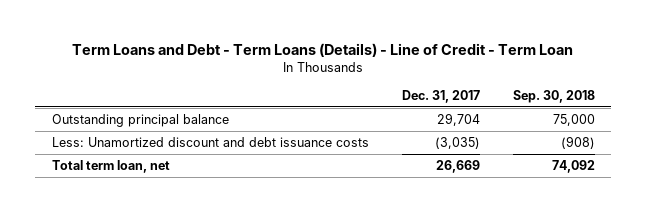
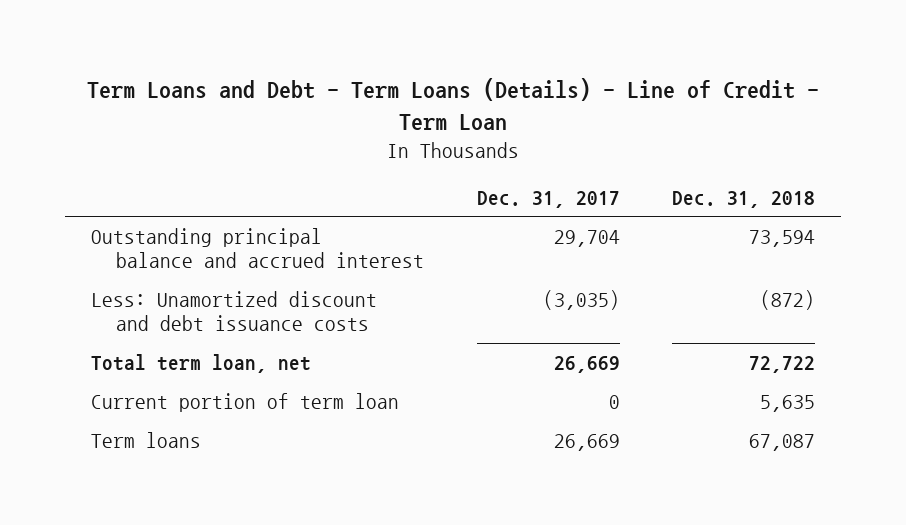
[512,90,595,104] Sep. 30, 2018 -> none
none -> [672,190,816,208] Dec. 31, 2018
[51,113,229,127] Outstanding principal balance -> [91,227,424,268] Outstanding principal balance and accrued interest
none -> [91,392,400,412] Current portion of term loan
none -> [91,431,202,448] Term loans

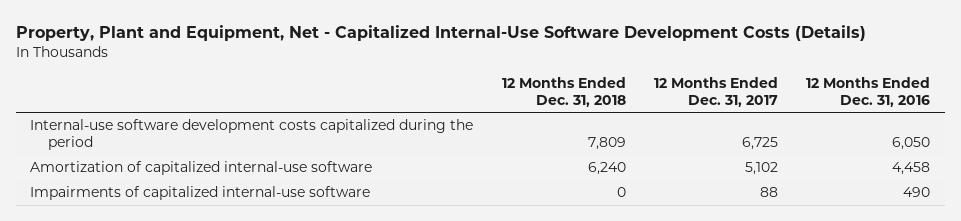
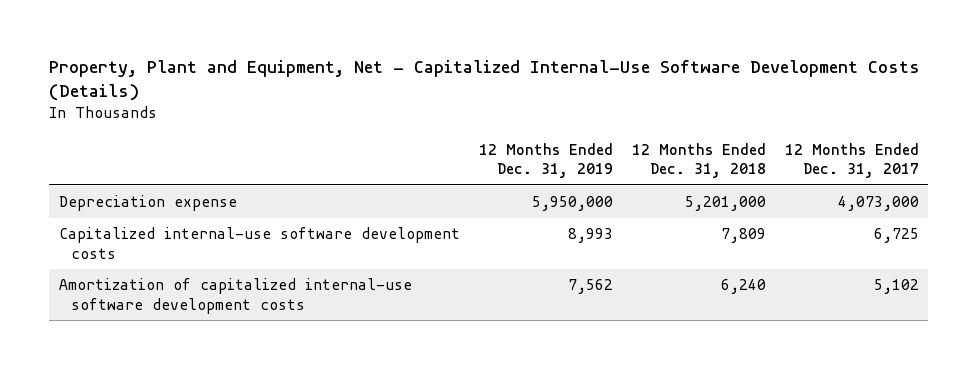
[806,77,931,107] 12 Months Ended Dec. 31, 2016 -> none
none -> [478,143,613,179] 12 Months Ended Dec. 31, 2019
[30,186,371,201] Impairments of capitalized internal-use software -> none
none -> [58,195,237,212] Depreciation expense
[30,119,474,150] Internal-use software development costs capitalized during the period -> [58,227,460,259] Capitalized internal-use software development costs
[30,161,373,176] Amortization of capitalized internal-use software -> [58,278,412,314] Amortization of capitalized internal-use software development costs

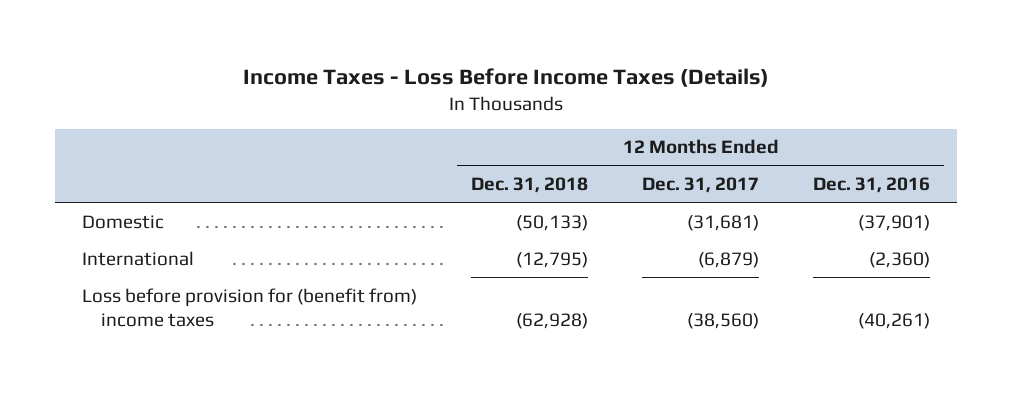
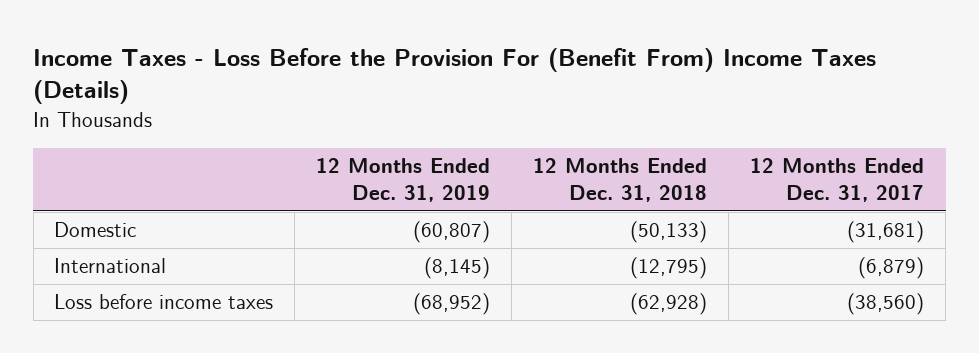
[243,68,770,88] Income Taxes - Loss Before Income Taxes (Details) -> [33,47,877,105] Income Taxes - Loss Before the Provision For (Benefit From) Income Taxes (Details)
[813,176,931,193] Dec. 31, 2016 -> none
none -> [316,158,491,203] 12 Months Ended Dec. 31, 2019
[81,287,417,327] Loss before provision for (benefit from) income taxes -> [54,294,274,310] Loss before income taxes

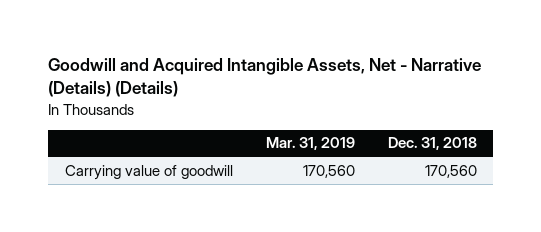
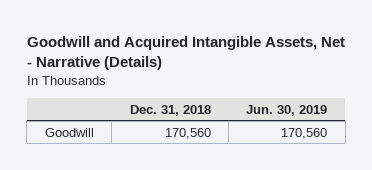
[47,58,481,98] Goodwill and Acquired Intangible Assets, Net - Narrative (Details) (Details) -> [26,36,345,71] Goodwill and Acquired Intangible Assets, Net - Narrative (Details)
[265,137,355,151] Mar. 31, 2019 -> none
none -> [246,104,328,116] Jun. 30, 2019
[64,164,233,180] Carrying value of goodwill -> [44,127,94,137] Goodwill

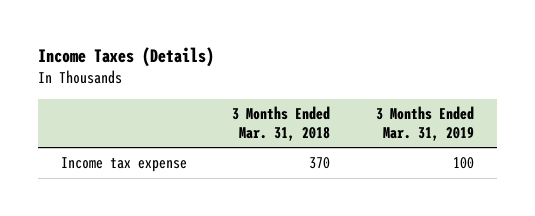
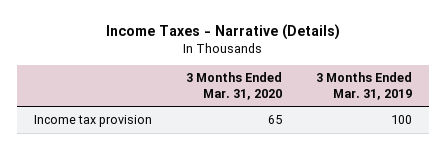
[37,47,214,68] Income Taxes (Details) -> [105,23,340,40] Income Taxes - Narrative (Details)
[232,106,331,141] 3 Months Ended Mar. 31, 2018 -> none
none -> [185,72,282,101] 3 Months Ended Mar. 31, 2020
[60,157,187,173] Income tax expense -> [33,115,152,128] Income tax provision

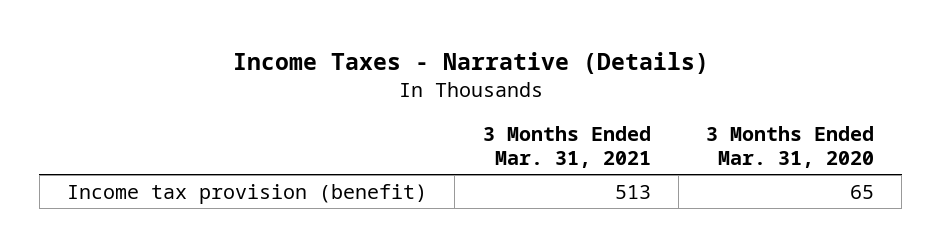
[315,72,412,101] 3 Months Ended Mar. 31, 2019 -> none
none -> [482,125,651,168] 3 Months Ended Mar. 31, 2021
[33,115,152,128] Income tax provision -> [67,183,428,204] Income tax provision (benefit)

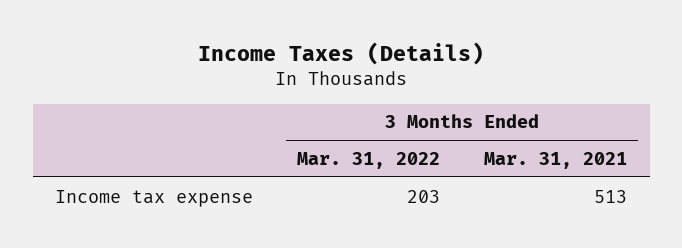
[232,52,709,75] Income Taxes - Narrative (Details) -> [198,41,485,65] Income Taxes (Details)
[706,125,875,168] 3 Months Ended Mar. 31, 2020 -> none
none -> [297,151,441,169] Mar. 31, 2022
[67,183,428,204] Income tax provision (benefit) -> [54,189,253,207] Income tax expense

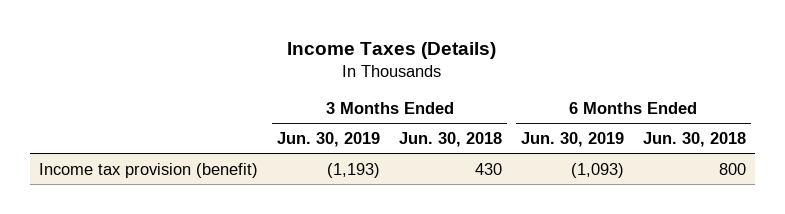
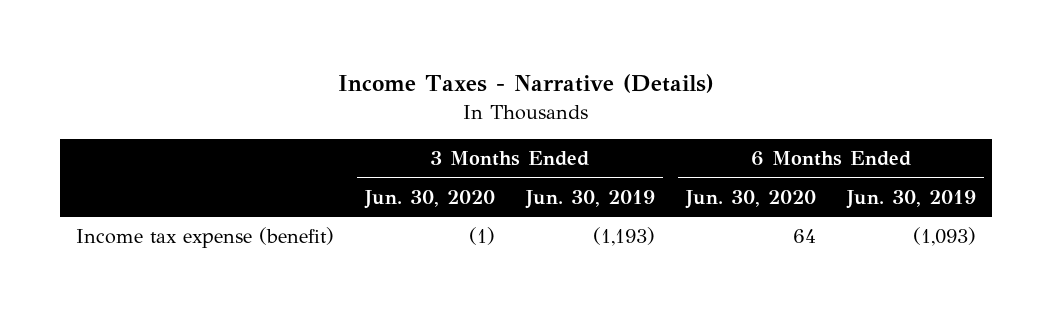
[287,41,497,59] Income Taxes (Details) -> [337,74,714,94] Income Taxes - Narrative (Details)
[398,131,502,147] Jun. 30, 2018 -> none
[642,131,746,147] Jun. 30, 2018 -> none
none -> [363,189,495,209] Jun. 30, 2020
none -> [685,189,817,209] Jun. 30, 2020
[39,162,259,178] Income tax provision (benefit) -> [75,227,334,249] Income tax expense (benefit)

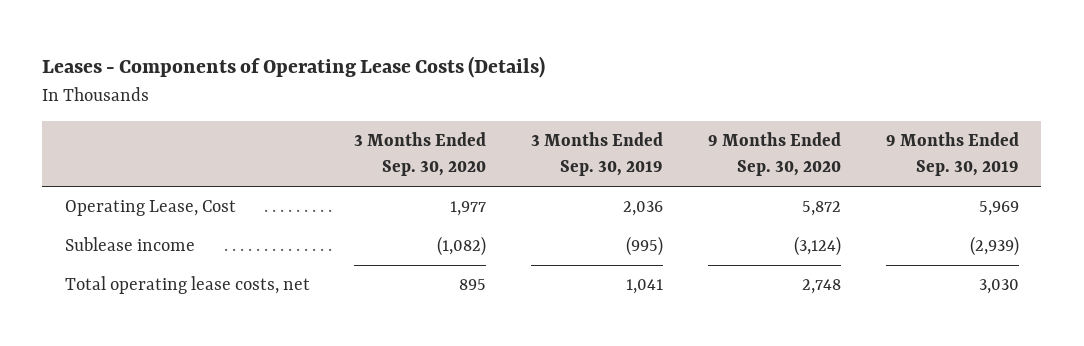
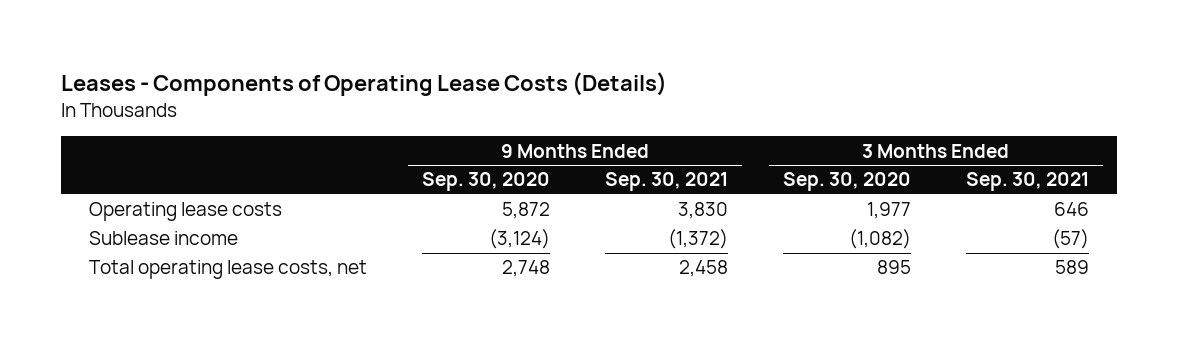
[531,132,664,177] 3 Months Ended Sep. 30, 2019 -> none
[885,132,1019,177] 9 Months Ended Sep. 30, 2019 -> none
none -> [605,172,729,192] Sep. 30, 2021
none -> [966,172,1090,192] Sep. 30, 2021
[64,200,236,217] Operating Lease, Cost -> [88,202,282,222] Operating lease costs

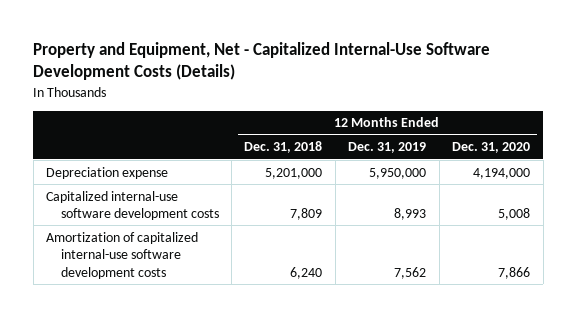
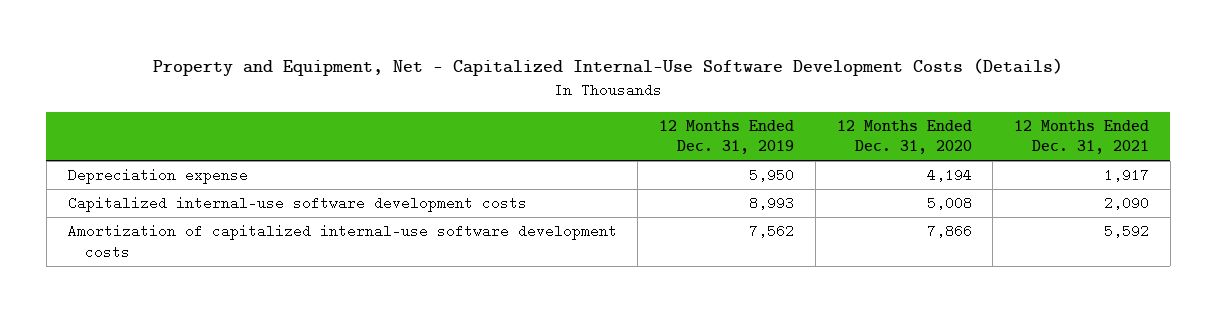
[244,141,323,154] Dec. 31, 2018 -> none
none -> [1014,119,1150,155] 12 Months Ended Dec. 31, 2021
[369,167,427,179] 5,950,000 -> [749,168,795,183] 5,950
[473,167,531,179] 4,194,000 -> [926,168,972,183] 4,194

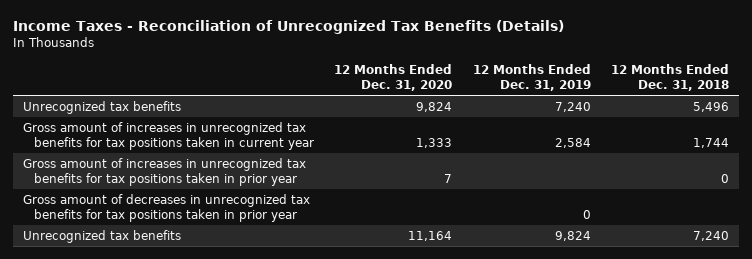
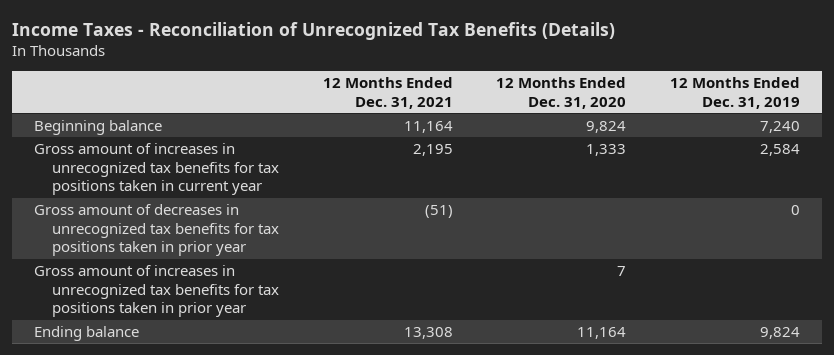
[610,63,729,92] 12 Months Ended Dec. 31, 2018 -> none
none -> [322,77,453,109] 12 Months Ended Dec. 31, 2021
[22,100,181,114] Unrecognized tax benefits -> [34,119,163,135] Beginning balance
[22,157,306,187] Gross amount of increases in unrecognized tax benefits for tax positions taken in prior year -> [34,264,280,318] Gross amount of increases in unrecognized tax benefits for tax positions taken in prior year
[22,229,181,243] Unrecognized tax benefits -> [34,325,140,341] Ending balance

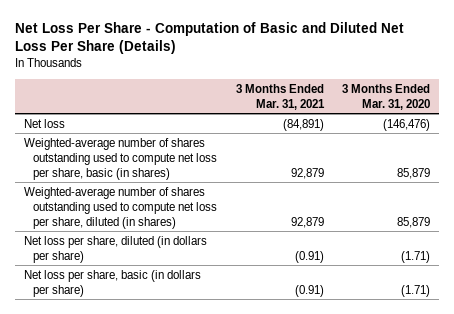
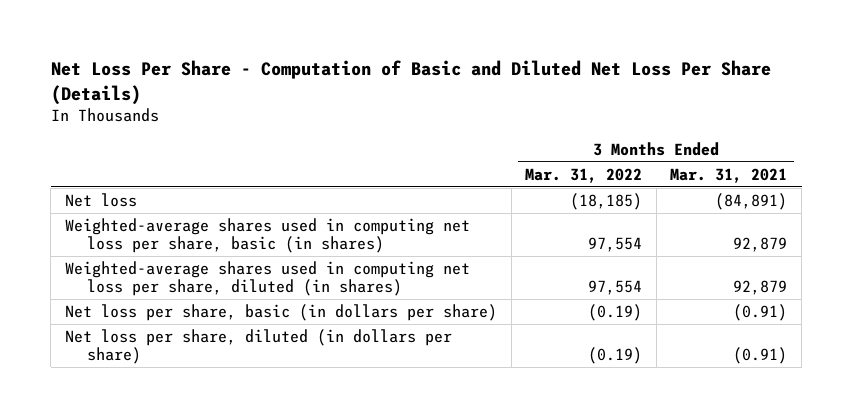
[342,83,431,110] 3 Months Ended Mar. 31, 2020 -> none
none -> [525,167,643,183] Mar. 31, 2022
[24,137,218,180] Weighted-average number of shares outstanding used to compute net loss per share, basic (in shares) -> [64,217,470,254] Weighted-average shares used in computing net loss per share, basic (in shares)
[24,186,218,229] Weighted-average number of shares outstanding used to compute net loss per share, diluted (in shares) -> [64,260,470,297] Weighted-average shares used in computing net loss per share, diluted (in shares)
[24,235,208,263] Net loss per share, diluted (in dollars per share) -> [64,328,452,365] Net loss per share, diluted (in dollars per share)

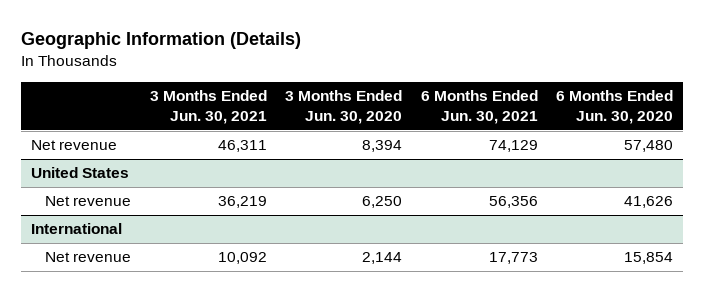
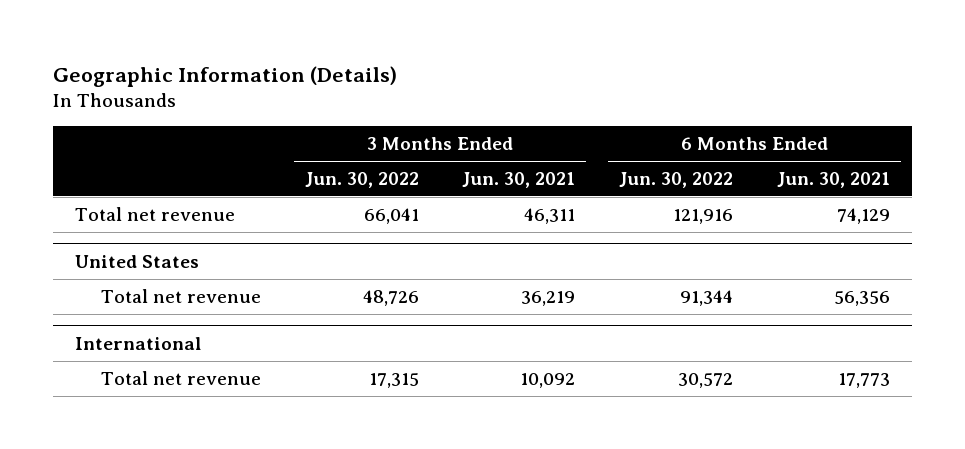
[285,90,403,124] 3 Months Ended Jun. 30, 2020 -> none
[556,90,674,124] 6 Months Ended Jun. 30, 2020 -> none
none -> [304,171,419,188] Jun. 30, 2022
none -> [619,171,734,188] Jun. 30, 2022
[30,140,117,151] Net revenue -> [74,206,235,221] Total net revenue
[45,196,132,207] Net revenue -> [100,288,261,303] Total net revenue
[45,252,132,263] Net revenue -> [100,370,261,385] Total net revenue

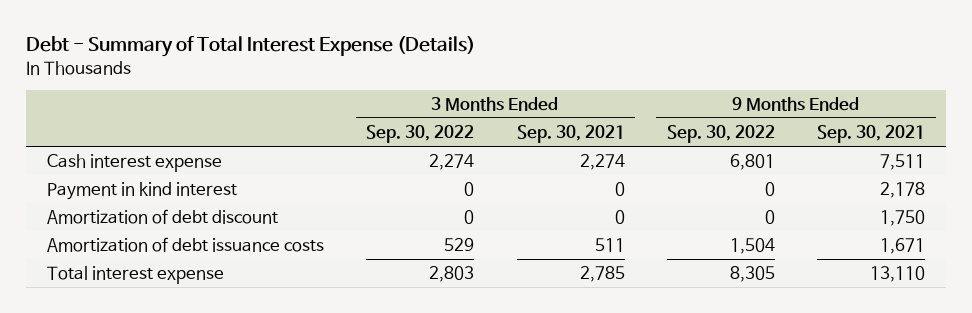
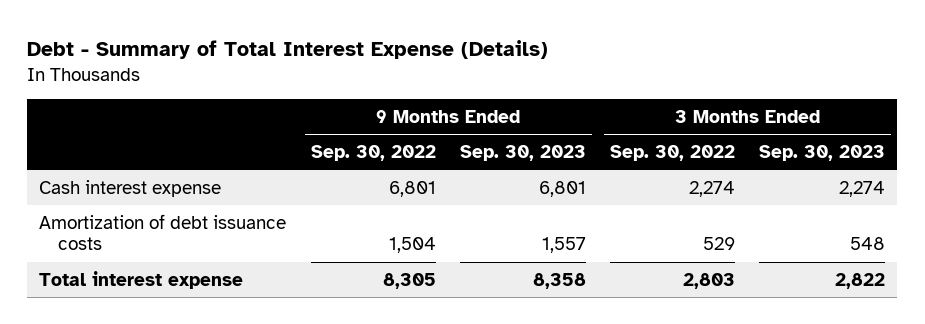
[516,124,625,143] Sep. 30, 2021 -> none
[816,124,925,143] Sep. 30, 2021 -> none
none -> [459,145,586,162] Sep. 30, 2023
none -> [759,145,886,162] Sep. 30, 2023
[47,181,238,200] Payment in kind interest -> none
[47,208,279,224] Amortization of debt discount -> none

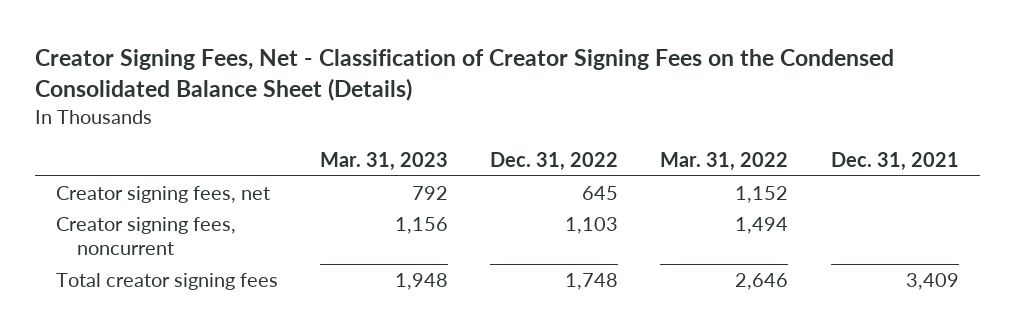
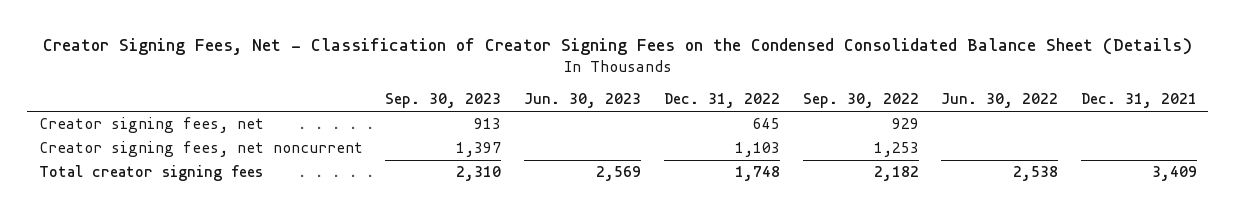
[320,152,449,172] Mar. 31, 2023 -> none
[660,152,789,172] Mar. 31, 2022 -> none
none -> [385,93,502,109] Sep. 30, 2023
none -> [524,93,642,109] Jun. 30, 2023
none -> [802,93,919,109] Sep. 30, 2022
none -> [941,93,1059,109] Jun. 30, 2022
[56,216,237,256] Creator signing fees, noncurrent -> [38,141,363,158] Creator signing fees, net noncurrent

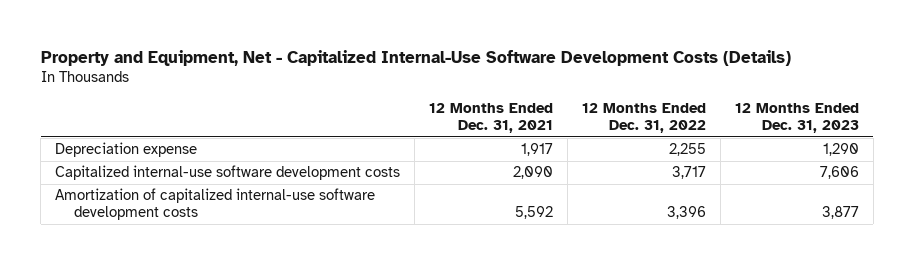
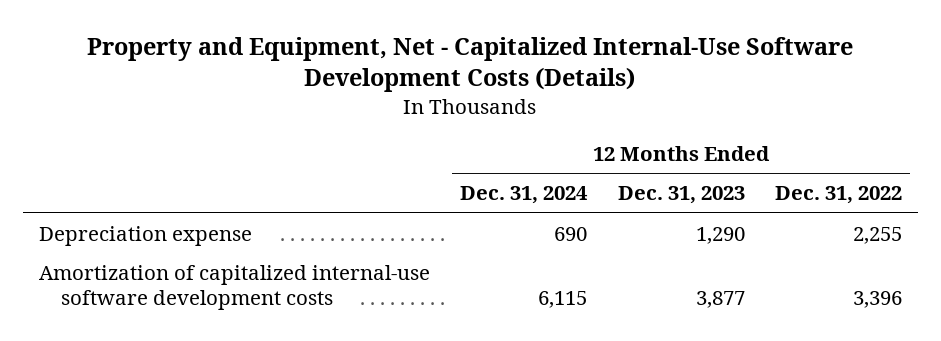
[429,102,554,134] 12 Months Ended Dec. 31, 2021 -> none
none -> [460,186,589,205] Dec. 31, 2024
[55,165,401,181] Capitalized internal-use software development costs -> none

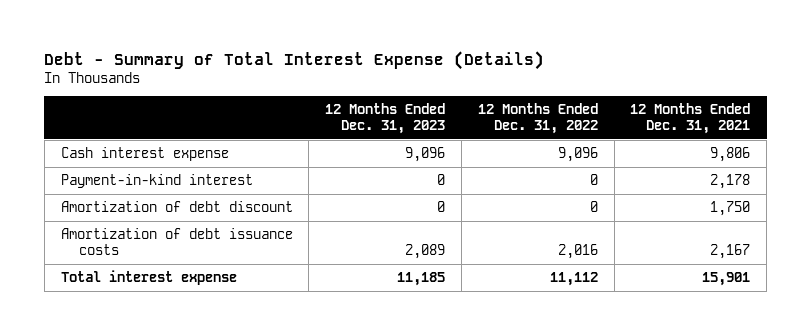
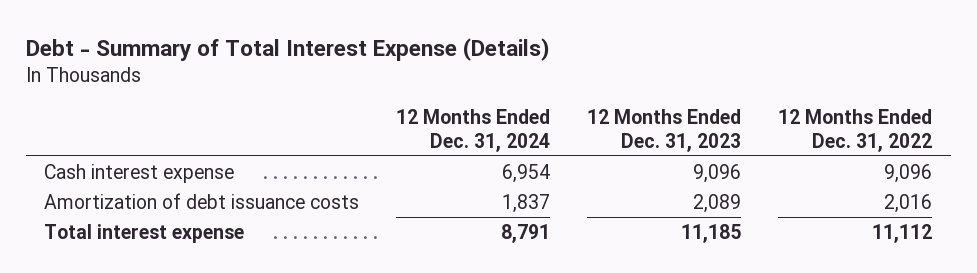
[630,103,751,135] 12 Months Ended Dec. 31, 2021 -> none
none -> [396,108,551,152] 12 Months Ended Dec. 31, 2024
[60,173,253,188] Payment-in-kind interest -> none
[60,200,293,212] Amortization of debt discount -> none

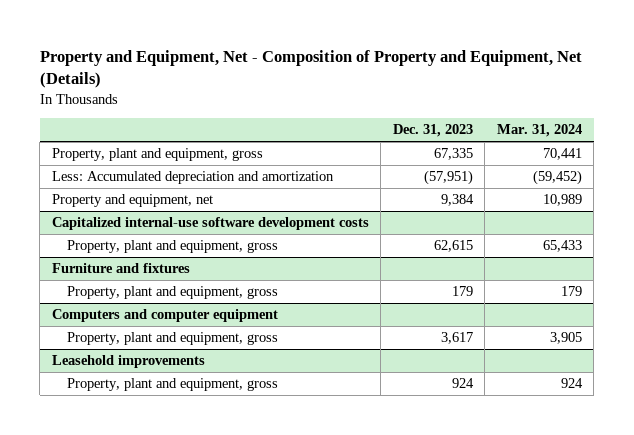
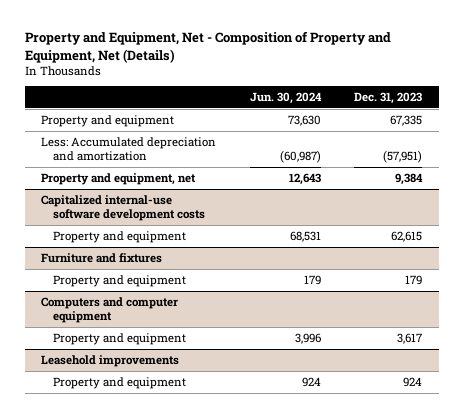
[496,124,582,138] Mar. 31, 2024 -> none
none -> [249,92,322,105] Jun. 30, 2024
[51,148,263,162] Property, plant and equipment, gross -> [41,114,175,127] Property and equipment
[66,240,278,254] Property, plant and equipment, gross -> [53,230,187,243] Property and equipment
[66,286,278,300] Property, plant and equipment, gross -> [53,274,187,287] Property and equipment
[66,332,278,346] Property, plant and equipment, gross -> [53,332,187,345] Property and equipment
[66,378,278,392] Property, plant and equipment, gross -> [53,376,187,389] Property and equipment

